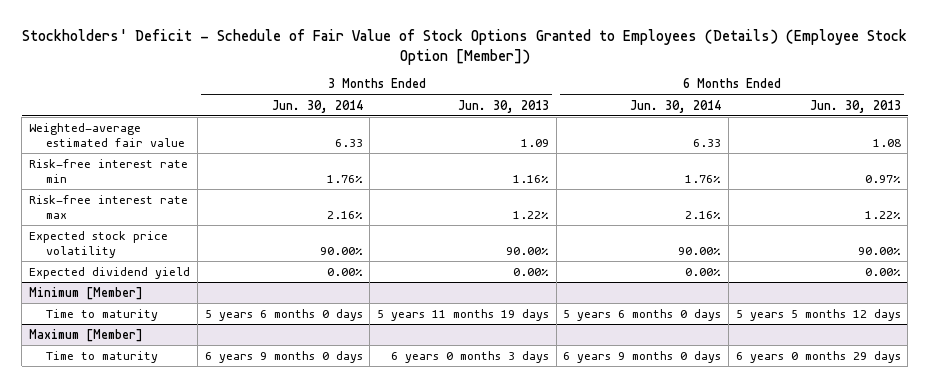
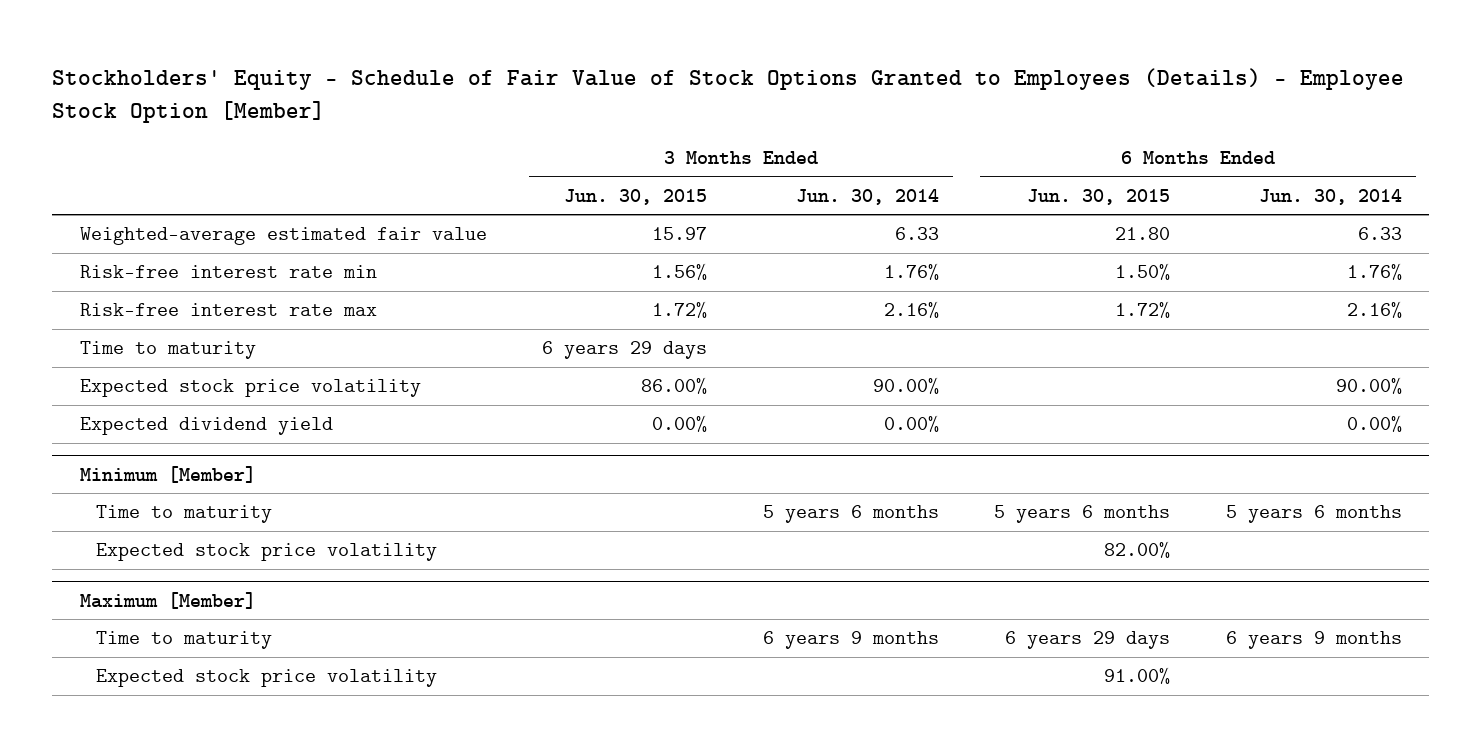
[21,29,907,65] Stockholders' Deficit - Schedule of Fair Value of Stock Options Granted to Employees (Details) (Employee Stock Option [Member]) -> [52,67,1405,123] Stockholders' Equity - Schedule of Fair Value of Stock Options Granted to Employees (Details) - Employee Stock Option [Member]
[457,99,549,113] Jun. 30, 2013 -> none
[809,99,901,113] Jun. 30, 2013 -> none
none -> [564,188,708,205] Jun. 30, 2015
none -> [1027,188,1171,205] Jun. 30, 2015
none -> [80,341,257,360] Time to maturity
[204,308,363,321] 5 years 6 months 0 days -> [762,505,939,524] 5 years 6 months
[563,308,722,321] 5 years 6 months 0 days -> [1225,505,1402,524] 5 years 6 months
none -> [96,543,438,562] Expected stock price volatility
[204,350,363,363] 6 years 9 months 0 days -> [762,631,939,650] 6 years 9 months
[563,350,722,363] 6 years 9 months 0 days -> [1225,631,1402,650] 6 years 9 months
none -> [96,669,438,688] Expected stock price volatility

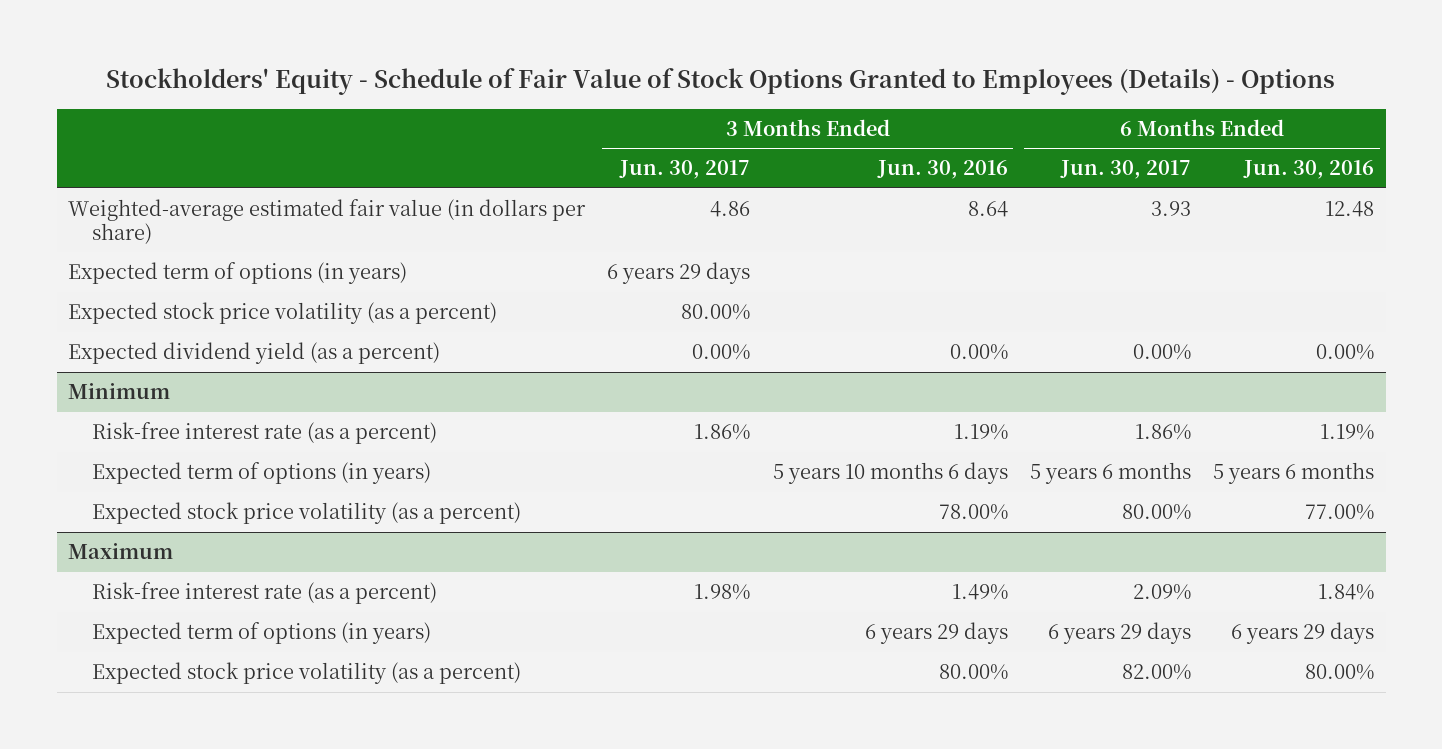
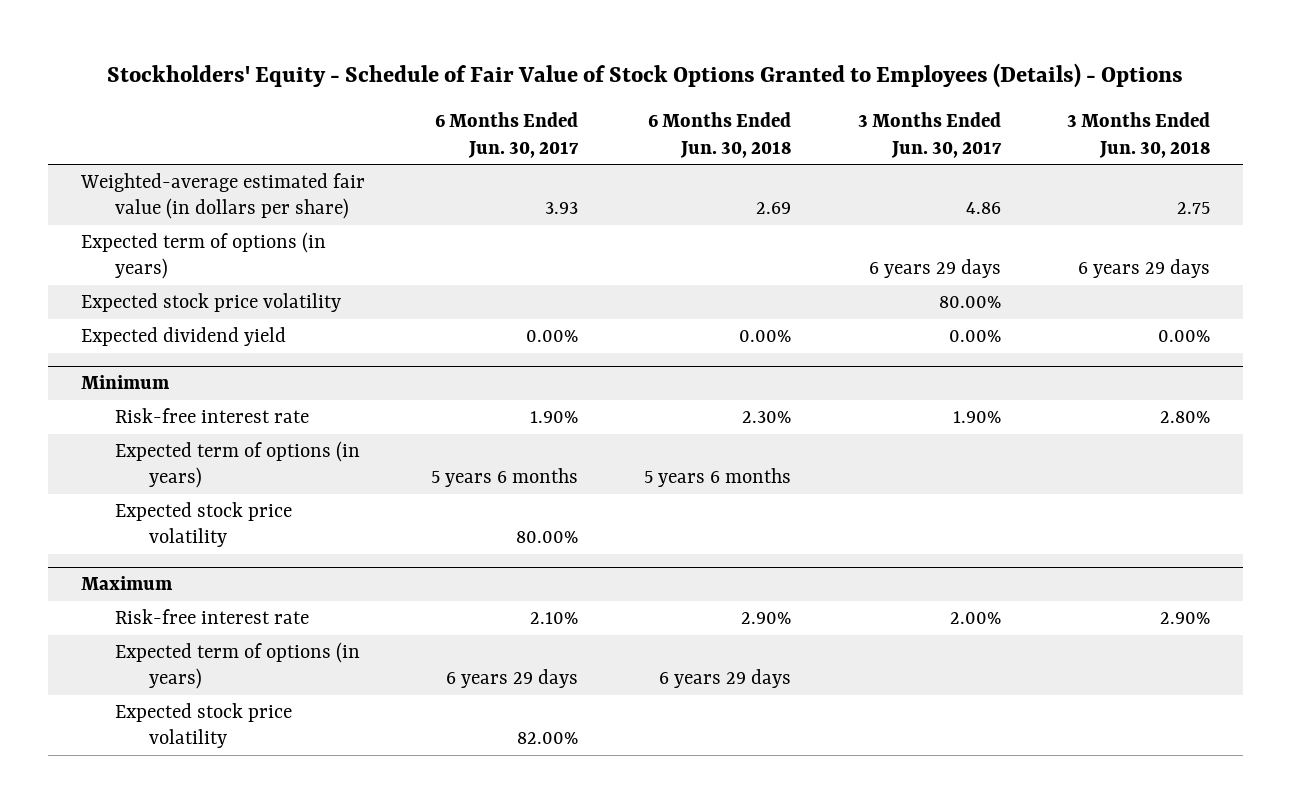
[876,160,1008,180] Jun. 30, 2016 -> none
[1243,160,1375,180] Jun. 30, 2016 -> none
none -> [648,112,792,158] 6 Months Ended Jun. 30, 2018
none -> [1066,112,1210,158] 3 Months Ended Jun. 30, 2018
[68,302,498,325] Expected stock price volatility (as a percent) -> [80,293,341,313] Expected stock price volatility
[68,342,441,365] Expected dividend yield (as a percent) -> [80,327,286,347] Expected dividend yield
[92,422,438,445] Risk-free interest rate (as a percent) -> [115,408,310,424] Risk-free interest rate
[694,424,751,441] 1.86% -> [952,411,1001,424] 1.90%
[1135,424,1192,441] 1.86% -> [529,411,578,424] 1.90%
[92,502,522,525] Expected stock price volatility (as a percent) -> [115,502,293,548] Expected stock price volatility
[92,582,438,605] Risk-free interest rate (as a percent) -> [115,609,310,625] Risk-free interest rate
[694,584,751,601] 1.98% -> [949,612,1001,625] 2.00%
[1133,584,1192,601] 2.09% -> [529,612,578,625] 2.10%
[92,662,522,685] Expected stock price volatility (as a percent) -> [115,703,293,749] Expected stock price volatility

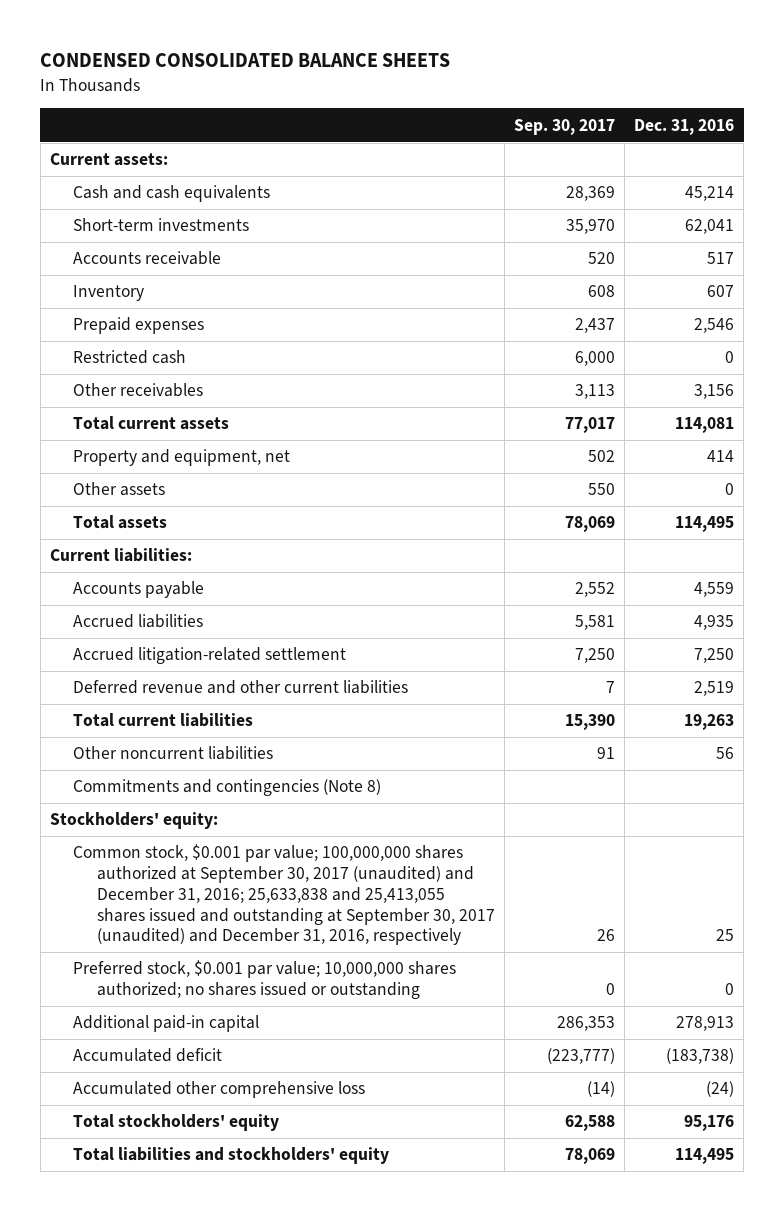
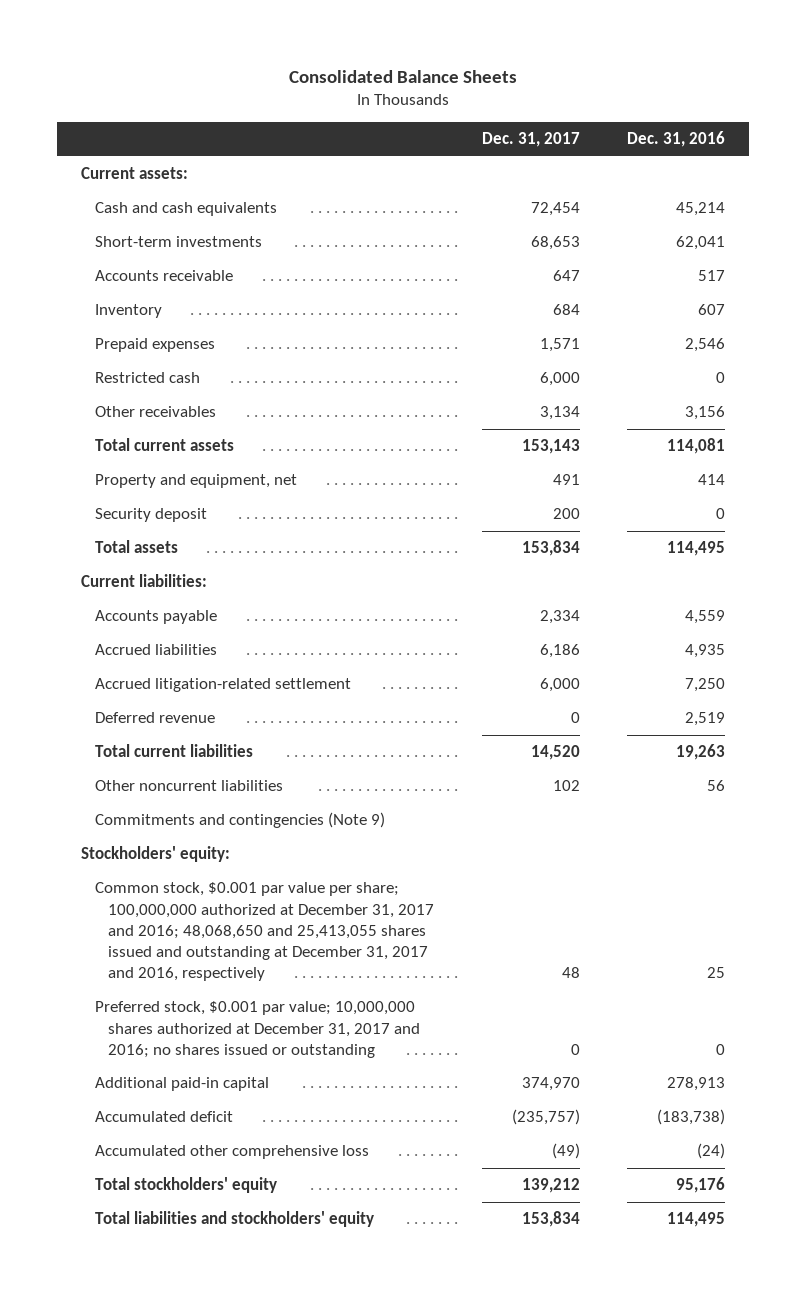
[40,53,451,68] CONDENSED CONSOLIDATED BALANCE SHEETS -> [289,70,518,84] Consolidated Balance Sheets
[513,118,615,135] Sep. 30, 2017 -> none
none -> [481,132,580,148] Dec. 31, 2017
[73,482,166,497] Other assets -> none
none -> [94,508,207,523] Security deposit
[73,680,409,695] Deferred revenue and other current liabilities -> [94,712,215,724] Deferred revenue
[73,779,382,797] Commitments and contingencies (Note 8) -> [94,812,385,829] Commitments and contingencies (Note 9)
[73,844,495,946] Common stock, $0.001 par value; 100,000,000 shares authorized at September 30, 2017 (unaudited) and December 31, 2016; 25,633,838 and 25,413,055 shares issued and outstanding at September 30, 2017 (unaudited) and December 31, 2016, respectively -> [94,882,435,982] Common stock, $0.001 par value per share; 100,000,000 authorized at December 31, 2017 and 2016; 48,068,650 and 25,413,055 shares issued and outstanding at December 31, 2017 and 2016, respectively
[73,960,457,1000] Preferred stock, $0.001 par value; 10,000,000 shares authorized; no shares issued or outstanding -> [94,1001,421,1058] Preferred stock, $0.001 par value; 10,000,000 shares authorized at December 31, 2017 and 2016; no shares issued or outstanding

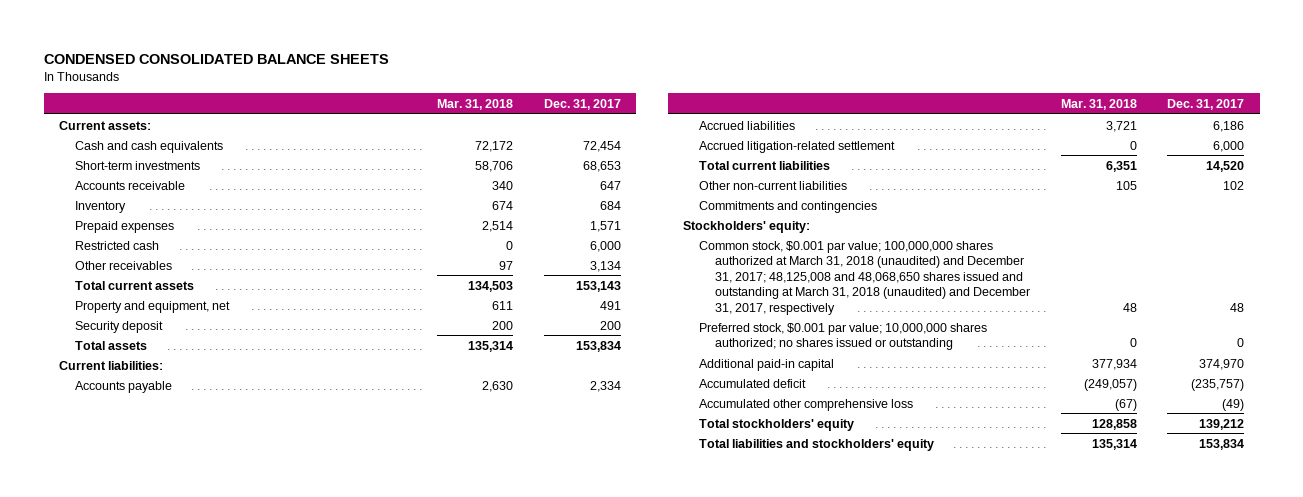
[289,70,518,84] Consolidated Balance Sheets -> [43,53,389,64] CONDENSED CONSOLIDATED BALANCE SHEETS
[627,131,726,148] Dec. 31, 2016 -> none
none -> [437,98,514,110] Mar. 31, 2018
[94,712,215,724] Deferred revenue -> none
[94,780,283,792] Other noncurrent liabilities -> [699,180,848,190] Other non-current liabilities
[94,812,385,829] Commitments and contingencies (Note 9) -> [699,200,878,213] Commitments and contingencies
[94,882,435,982] Common stock, $0.001 par value per share; 100,000,000 authorized at December 31, 2017 and 2016; 48,068,650 and 25,413,055 shares issued and outstanding at December 31, 2017 and 2016, respectively -> [699,240,1031,315] Common stock, $0.001 par value; 100,000,000 shares authorized at March 31, 2018 (unaudited) and December 31, 2017; 48,125,008 and 48,068,650 shares issued and outstanding at March 31, 2018 (unaudited) and December 31, 2017, respectively
[94,1001,421,1058] Preferred stock, $0.001 par value; 10,000,000 shares authorized at December 31, 2017 and 2016; no shares issued or outstanding -> [699,322,988,351] Preferred stock, $0.001 par value; 10,000,000 shares authorized; no shares issued or outstanding

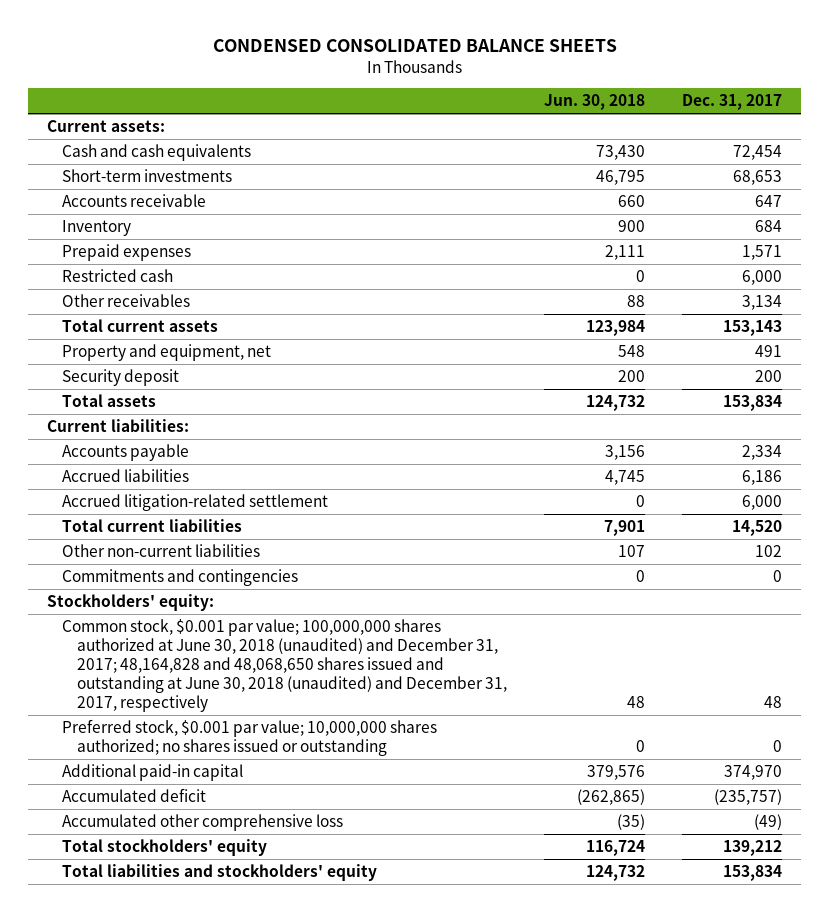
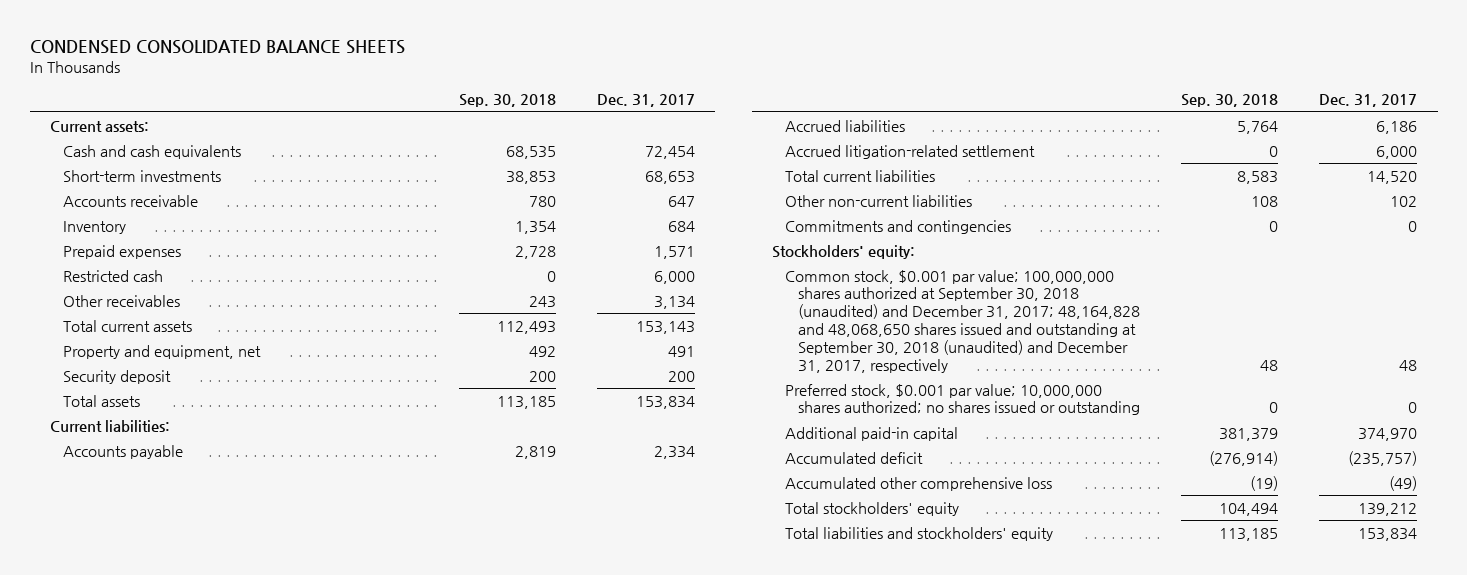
[544,94,646,111] Jun. 30, 2018 -> none
none -> [458,94,556,108] Sep. 30, 2018
[62,619,508,712] Common stock, $0.001 par value; 100,000,000 shares authorized at June 30, 2018 (unaudited) and December 31, 2017; 48,164,828 and 48,068,650 shares issued and outstanding at June 30, 2018 (unaudited) and December 31, 2017, respectively -> [785,269,1141,373] Common stock, $0.001 par value; 100,000,000 shares authorized at September 30, 2018 (unaudited) and December 31, 2017; 48,164,828 and 48,068,650 shares issued and outstanding at September 30, 2018 (unaudited) and December 31, 2017, respectively

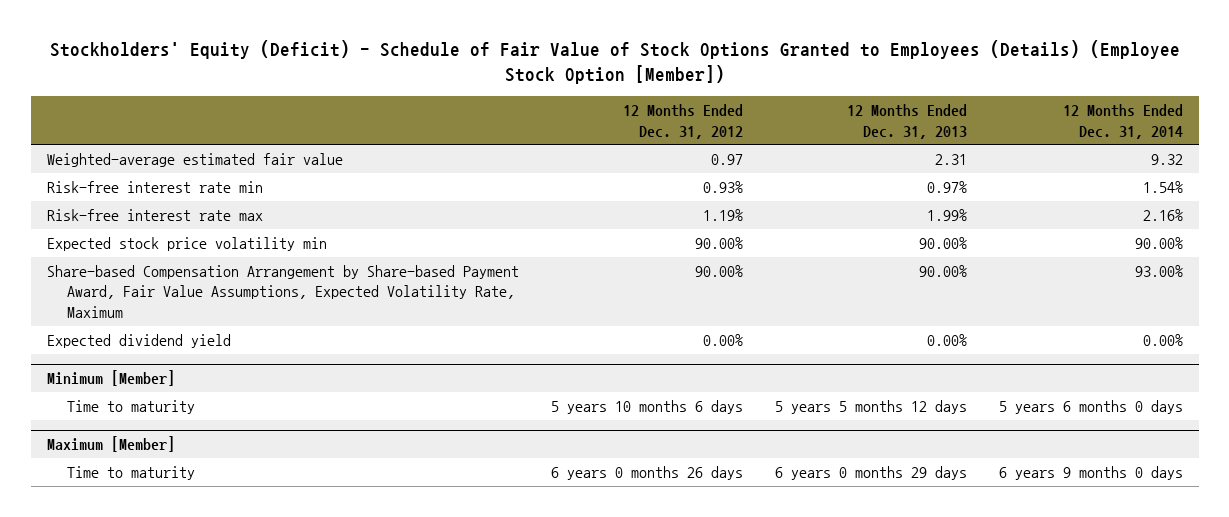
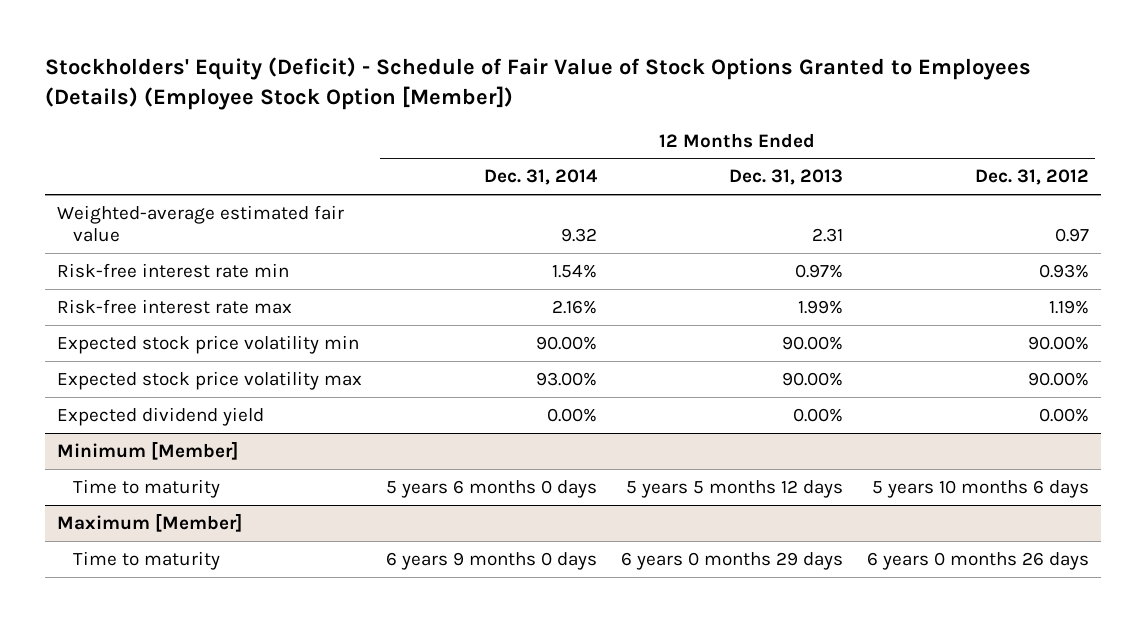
[46,264,519,319] Share-based Compensation Arrangement by Share-based Payment Award, Fair Value Assumptions, Expected Volatility Rate, Maximum -> [56,370,362,390] Expected stock price volatility max

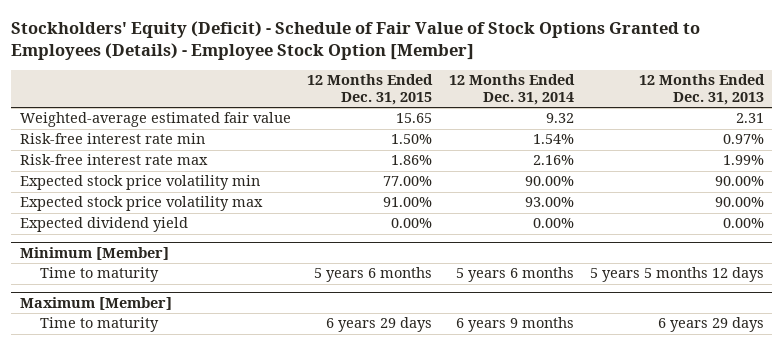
[44,57,1031,110] Stockholders' Equity (Deficit) - Schedule of Fair Value of Stock Options Granted to Employees (Details) (Employee Stock Option [Member]) -> [11,20,701,60] Stockholders' Equity (Deficit) - Schedule of Fair Value of Stock Options Granted to Employees (Details) - Employee Stock Option [Member]
[974,169,1089,186] Dec. 31, 2012 -> none
none -> [307,74,434,106] 12 Months Ended Dec. 31, 2015
[385,479,597,498] 5 years 6 months 0 days -> [455,267,574,283] 5 years 6 months
[385,551,597,570] 6 years 9 months 0 days -> [455,317,574,333] 6 years 9 months
[620,551,843,570] 6 years 0 months 29 days -> [658,317,765,333] 6 years 29 days

